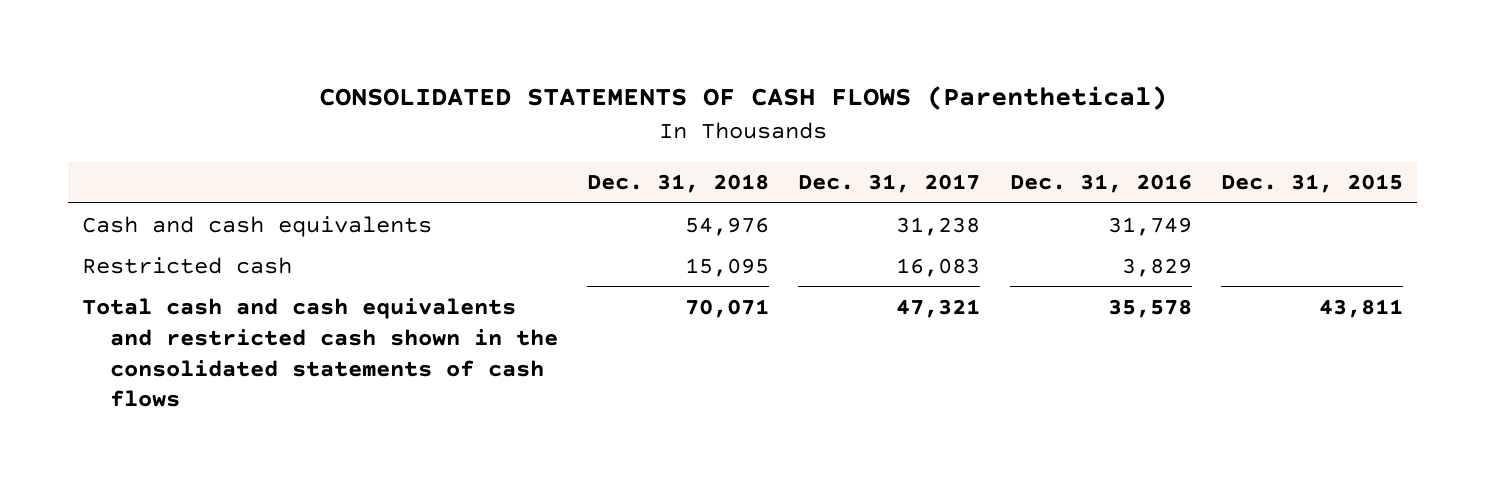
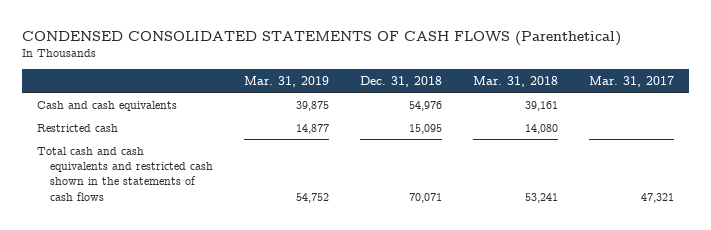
[318,86,1167,111] CONSOLIDATED STATEMENTS OF CASH FLOWS (Parenthetical) -> [21,30,621,46] CONDENSED CONSOLIDATED STATEMENTS OF CASH FLOWS (Parenthetical)
[798,174,981,194] Dec. 31, 2017 -> none
[1009,174,1192,194] Dec. 31, 2016 -> none
[1220,174,1403,194] Dec. 31, 2015 -> none
none -> [244,75,330,87] Mar. 31, 2019
none -> [473,75,559,87] Mar. 31, 2018
none -> [589,75,675,87] Mar. 31, 2017
[82,297,558,408] Total cash and cash equivalents and restricted cash shown in the consolidated statements of cash flows -> [37,146,214,201] Total cash and cash equivalents and restricted cash shown in the statements of cash flows

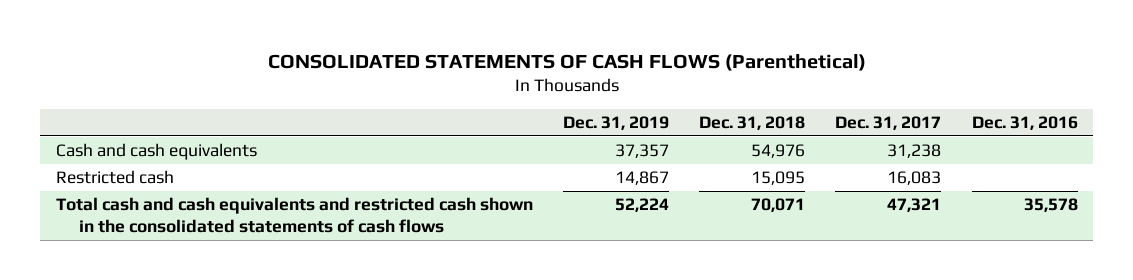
[21,30,621,46] CONDENSED CONSOLIDATED STATEMENTS OF CASH FLOWS (Parenthetical) -> [267,53,866,71] CONSOLIDATED STATEMENTS OF CASH FLOWS (Parenthetical)
[244,75,330,87] Mar. 31, 2019 -> none
[473,75,559,87] Mar. 31, 2018 -> none
[589,75,675,87] Mar. 31, 2017 -> none
none -> [562,116,669,131] Dec. 31, 2019
none -> [835,116,942,131] Dec. 31, 2017
none -> [971,116,1078,131] Dec. 31, 2016
[37,146,214,201] Total cash and cash equivalents and restricted cash shown in the statements of cash flows -> [55,197,533,233] Total cash and cash equivalents and restricted cash shown in the consolidated statements of cash flows

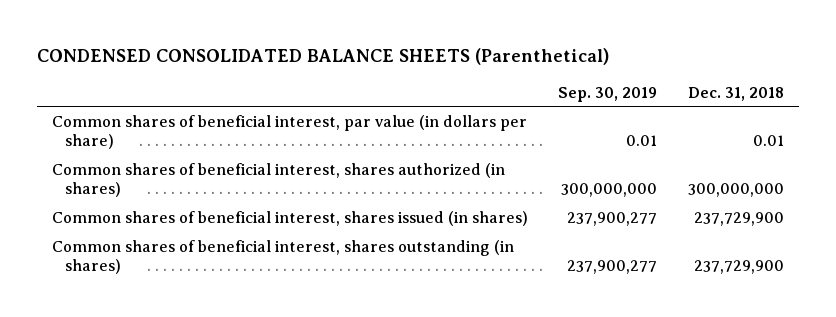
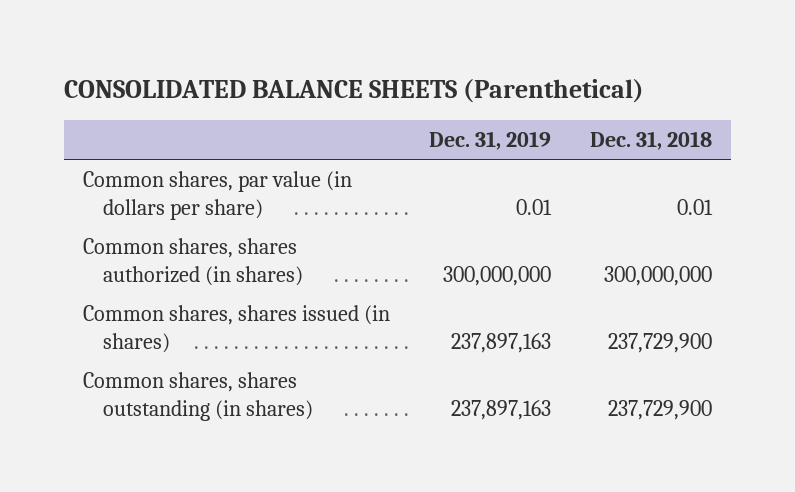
[37,47,610,65] CONDENSED CONSOLIDATED BALANCE SHEETS (Parenthetical) -> [63,78,644,103] CONSOLIDATED BALANCE SHEETS (Parenthetical)
[558,86,658,102] Sep. 30, 2019 -> none
none -> [428,131,551,151] Dec. 31, 2019
[52,114,528,149] Common shares of beneficial interest, par value (in dollars per share) -> [82,171,352,220] Common shares, par value (in dollars per share)
[52,162,506,197] Common shares of beneficial interest, shares authorized (in shares) -> [82,238,303,286] Common shares, shares authorized (in shares)
[52,210,529,226] Common shares of beneficial interest, shares issued (in shares) -> [82,305,390,353] Common shares, shares issued (in shares)
[52,239,515,274] Common shares of beneficial interest, shares outstanding (in shares) -> [82,372,313,421] Common shares, shares outstanding (in shares)

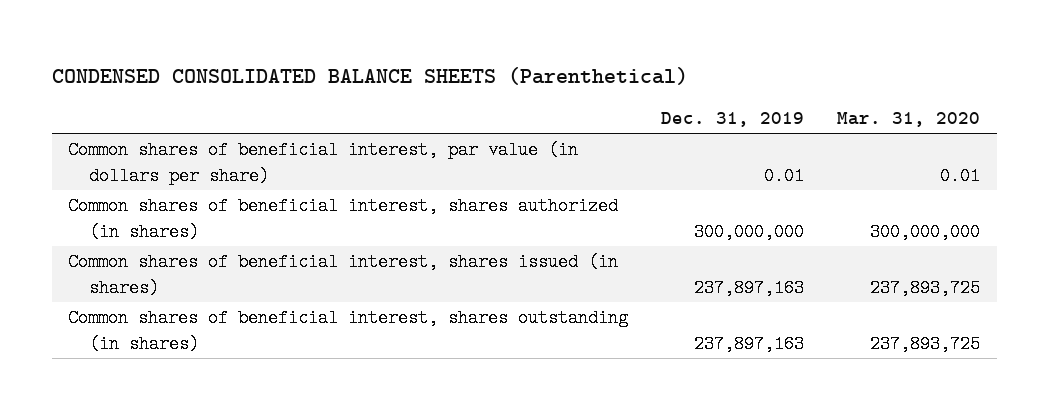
[63,78,644,103] CONSOLIDATED BALANCE SHEETS (Parenthetical) -> [51,66,688,85] CONDENSED CONSOLIDATED BALANCE SHEETS (Parenthetical)
[589,131,712,151] Dec. 31, 2018 -> none
none -> [837,111,981,127] Mar. 31, 2020
[82,171,352,220] Common shares, par value (in dollars per share) -> [68,141,579,185] Common shares of beneficial interest, par value (in dollars per share)
[82,238,303,286] Common shares, shares authorized (in shares) -> [68,197,619,241] Common shares of beneficial interest, shares authorized (in shares)
[82,305,390,353] Common shares, shares issued (in shares) -> [68,253,619,297] Common shares of beneficial interest, shares issued (in shares)
[82,372,313,421] Common shares, shares outstanding (in shares) -> [68,309,629,353] Common shares of beneficial interest, shares outstanding (in shares)

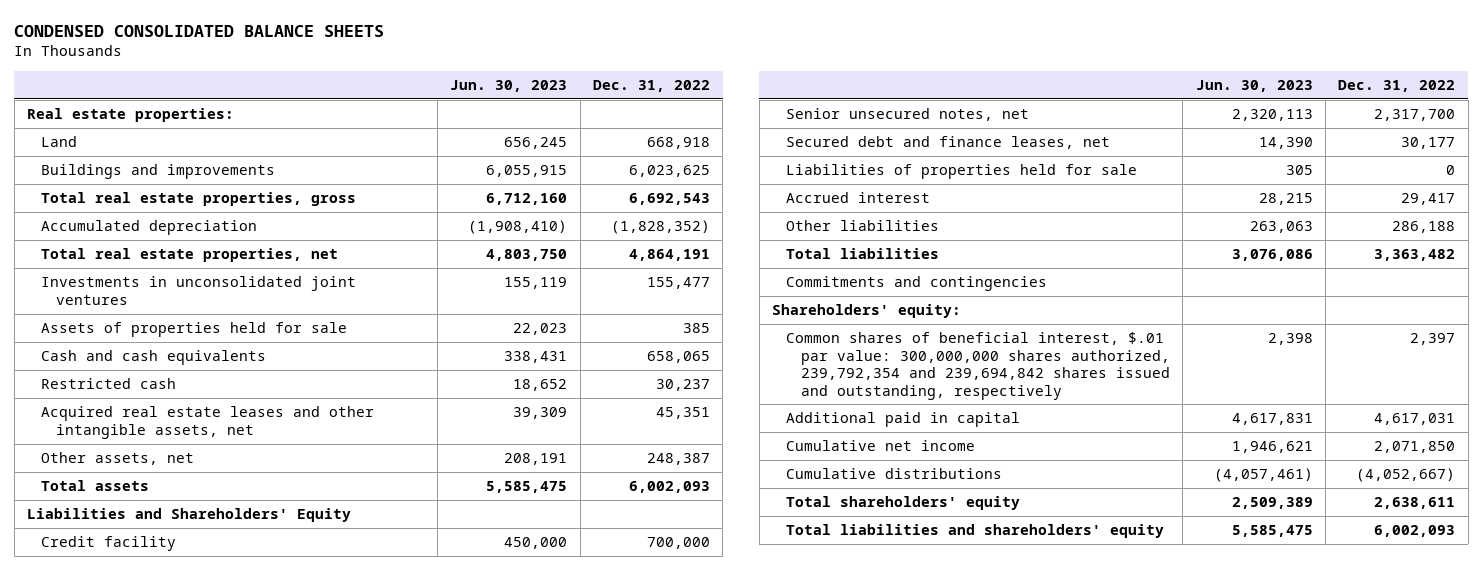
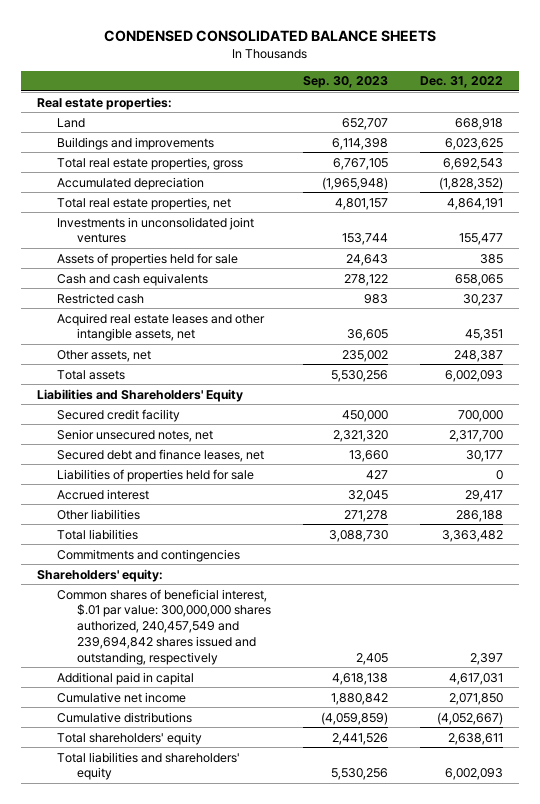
[450,80,568,93] Jun. 30, 2023 -> none
none -> [302,76,388,89] Sep. 30, 2023
[41,536,177,552] Credit facility -> [56,408,180,422] Secured credit facility
[786,332,1170,400] Common shares of beneficial interest, $.01 par value: 300,000,000 shares authorized, 239,792,354 and 239,694,842 shares issued and outstanding, respectively -> [56,588,271,665] Common shares of beneficial interest, $.01 par value: 300,000,000 shares authorized, 240,457,549 and 239,694,842 shares issued and outstanding, respectively

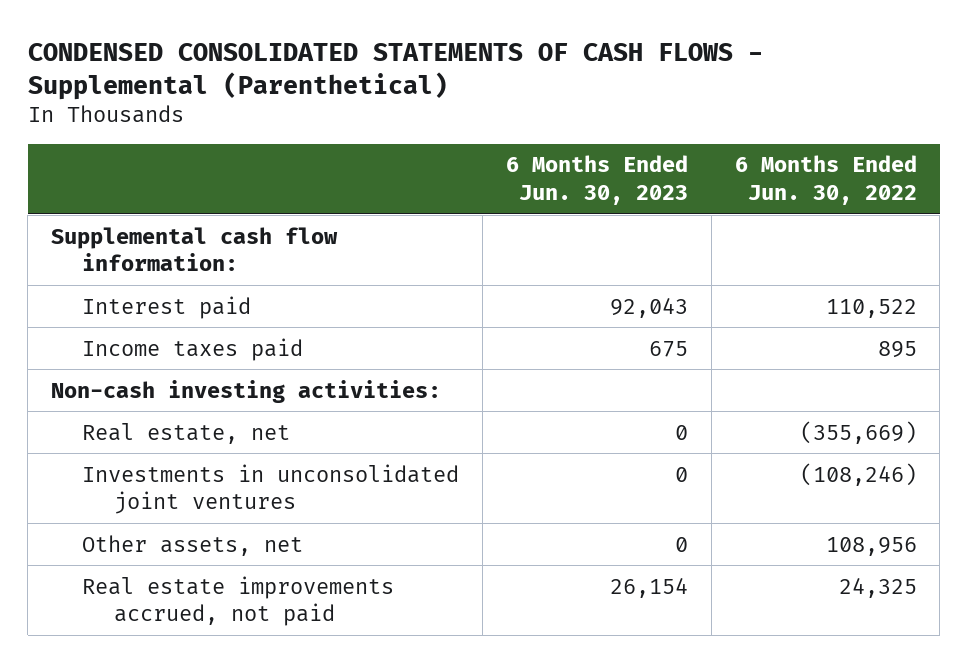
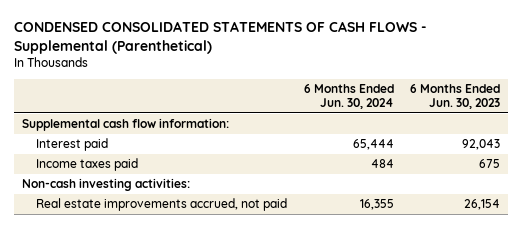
[734,155,917,206] 6 Months Ended Jun. 30, 2022 -> none
none -> [303,84,394,110] 6 Months Ended Jun. 30, 2024
[82,422,291,444] Real estate, net -> none
[82,463,460,515] Investments in unconsolidated joint ventures -> none
[82,534,304,556] Other assets, net -> none

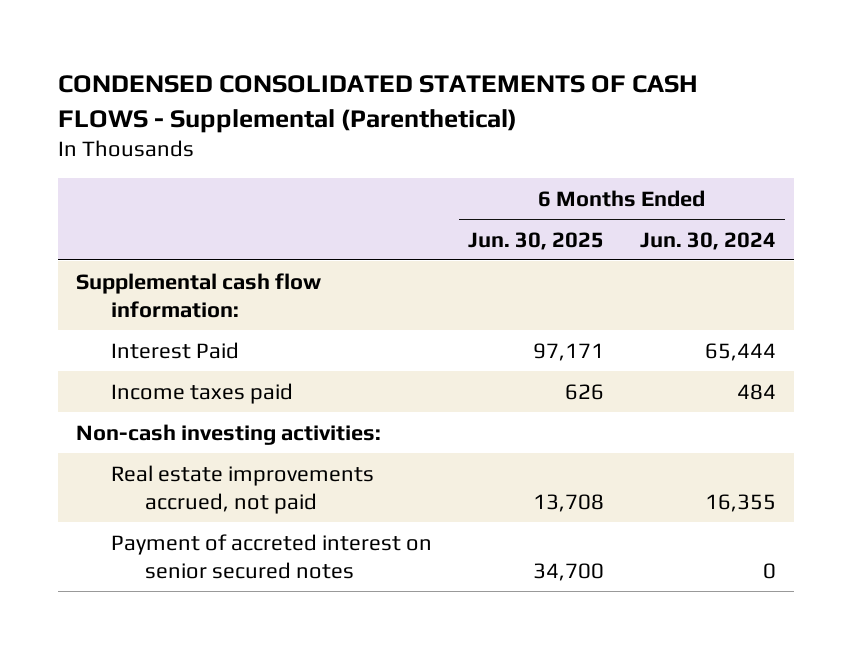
[410,84,501,110] 6 Months Ended Jun. 30, 2023 -> none
none -> [467,231,604,250] Jun. 30, 2025
[36,138,109,152] Interest paid -> [110,341,239,359] Interest Paid
none -> [110,533,432,580] Payment of accreted interest on senior secured notes

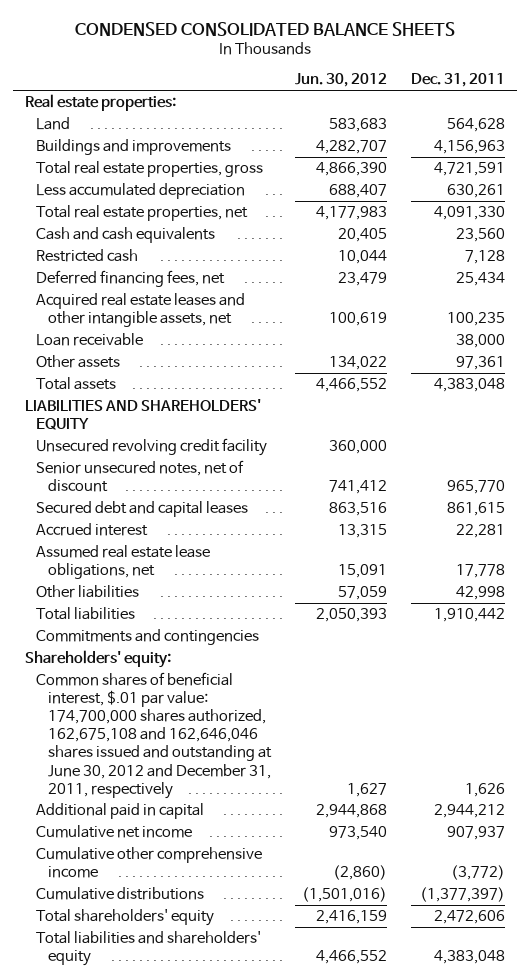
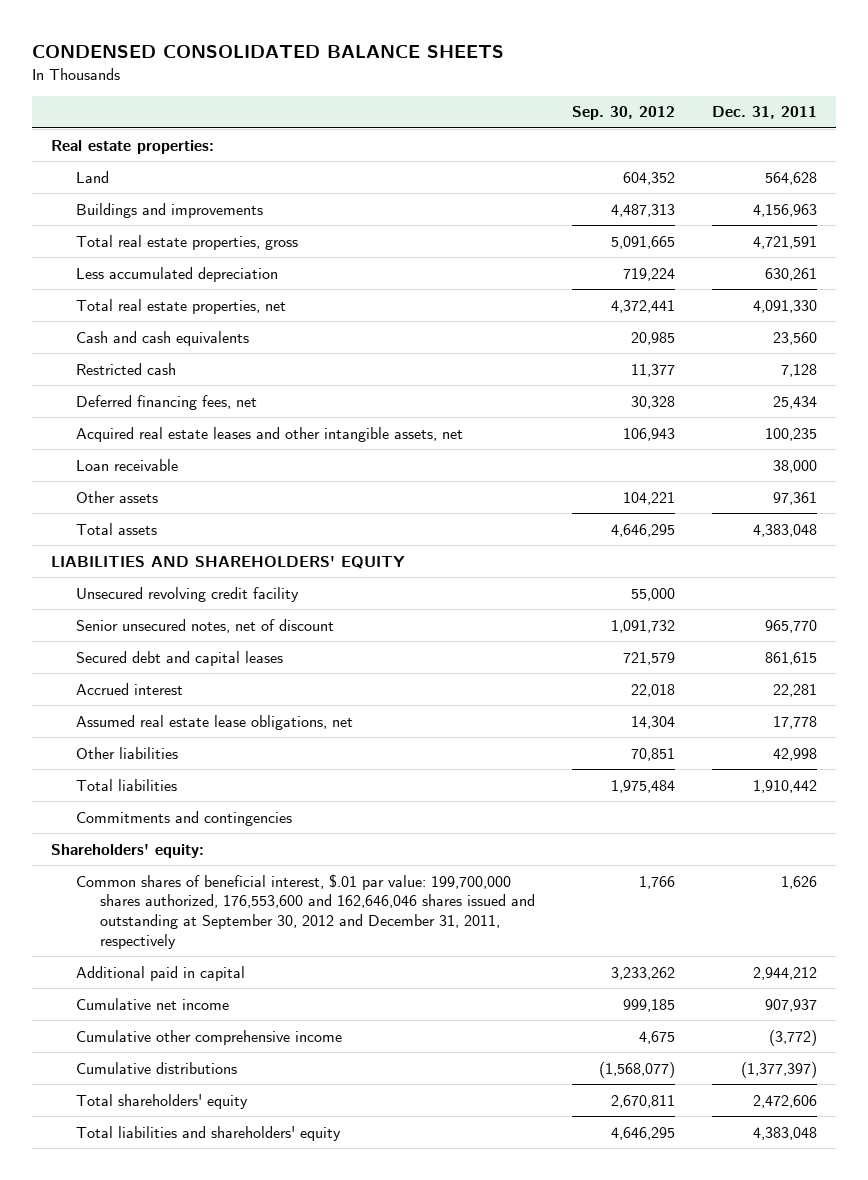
[294,73,387,88] Jun. 30, 2012 -> none
none -> [572,106,676,121] Sep. 30, 2012
[36,672,272,799] Common shares of beneficial interest, $.01 par value: 174,700,000 shares authorized, 162,675,108 and 162,646,046 shares issued and outstanding at June 30, 2012 and December 31, 2011, respectively -> [75,873,536,949] Common shares of beneficial interest, $.01 par value: 199,700,000 shares authorized, 176,553,600 and 162,646,046 shares issued and outstanding at September 30, 2012 and December 31, 2011, respectively

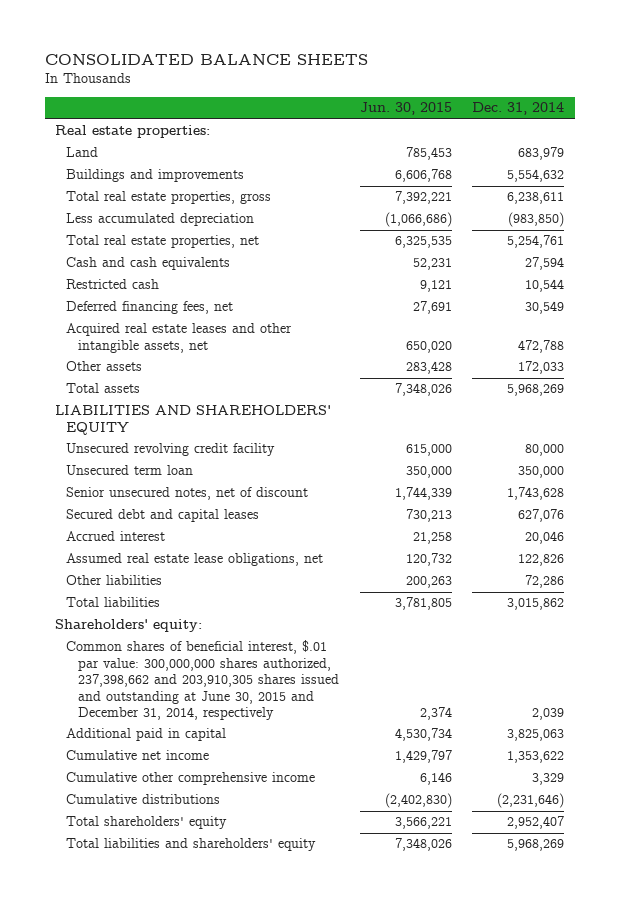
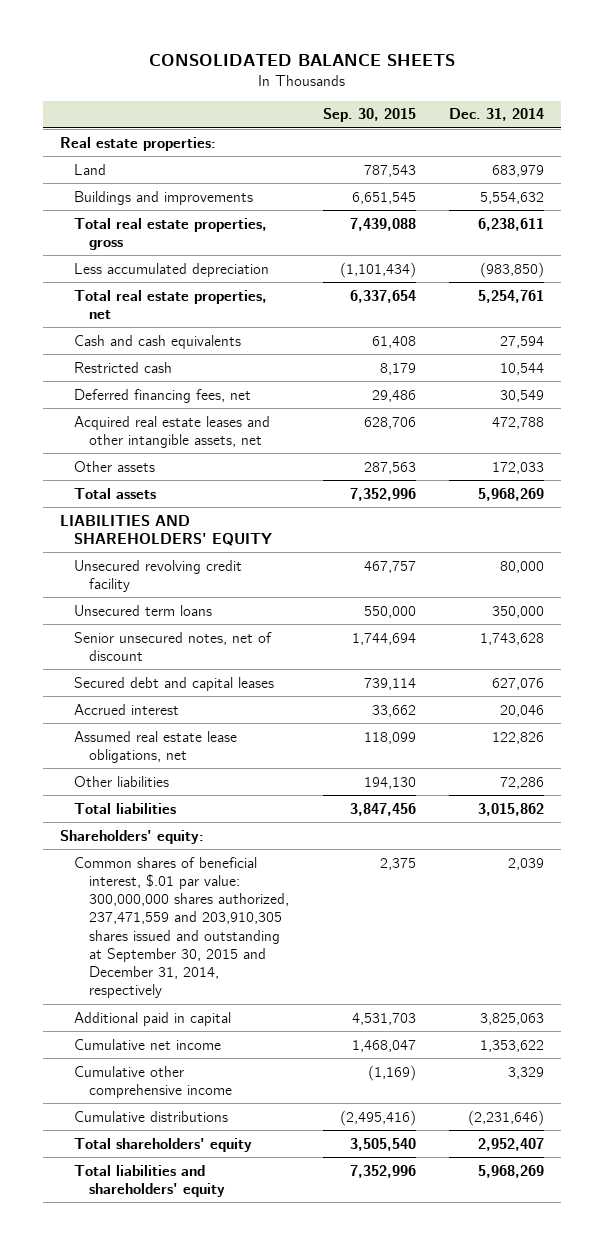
[359,102,452,116] Jun. 30, 2015 -> none
none -> [322,108,416,123] Sep. 30, 2015
[66,465,194,476] Unsecured term loan -> [74,604,213,616] Unsecured term loans
[66,640,340,720] Common shares of beneficial interest, $.01 par value: 300,000,000 shares authorized, 237,398,662 and 203,910,305 shares issued and outstanding at June 30, 2015 and December 31, 2014, respectively -> [74,856,289,999] Common shares of beneficial interest, $.01 par value: 300,000,000 shares authorized, 237,471,559 and 203,910,305 shares issued and outstanding at September 30, 2015 and December 31, 2014, respectively

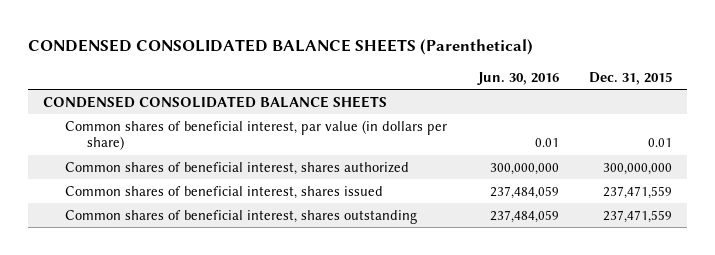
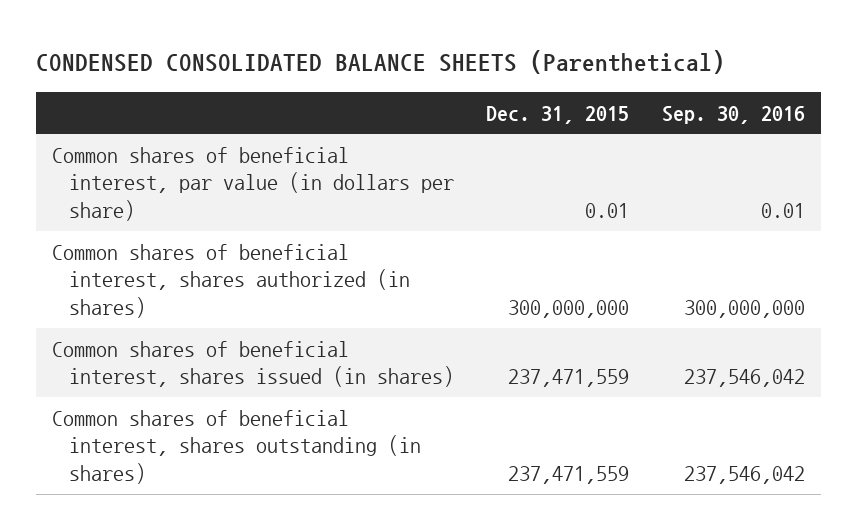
[476,72,559,86] Jun. 30, 2016 -> none
none -> [662,105,806,124] Sep. 30, 2016
[43,95,388,108] CONDENSED CONSOLIDATED BALANCE SHEETS -> none
[65,161,410,175] Common shares of beneficial interest, shares authorized -> [52,243,410,319] Common shares of beneficial interest, shares authorized (in shares)
[65,185,384,199] Common shares of beneficial interest, shares issued -> [52,340,454,388] Common shares of beneficial interest, shares issued (in shares)
[65,209,418,224] Common shares of beneficial interest, shares outstanding -> [52,409,421,485] Common shares of beneficial interest, shares outstanding (in shares)

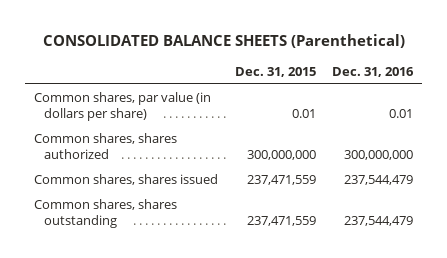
[36,49,726,74] CONDENSED CONSOLIDATED BALANCE SHEETS (Parenthetical) -> [42,33,405,48] CONSOLIDATED BALANCE SHEETS (Parenthetical)
[662,105,806,124] Sep. 30, 2016 -> none
none -> [332,66,415,77] Dec. 31, 2016
[52,146,454,222] Common shares of beneficial interest, par value (in dollars per share) -> [33,92,211,121] Common shares, par value (in dollars per share)
[52,243,410,319] Common shares of beneficial interest, shares authorized (in shares) -> [33,133,177,159] Common shares, shares authorized
[52,340,454,388] Common shares of beneficial interest, shares issued (in shares) -> [33,174,218,186] Common shares, shares issued
[52,409,421,485] Common shares of beneficial interest, shares outstanding (in shares) -> [33,199,177,228] Common shares, shares outstanding

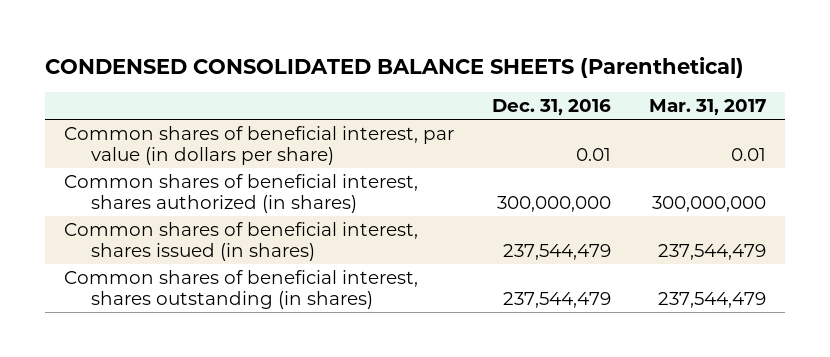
[42,33,405,48] CONSOLIDATED BALANCE SHEETS (Parenthetical) -> [45,56,745,78] CONDENSED CONSOLIDATED BALANCE SHEETS (Parenthetical)
[234,66,316,77] Dec. 31, 2015 -> none
none -> [648,98,766,115] Mar. 31, 2017
[33,92,211,121] Common shares, par value (in dollars per share) -> [64,125,455,166] Common shares of beneficial interest, par value (in dollars per share)
[33,133,177,159] Common shares, shares authorized -> [64,173,419,214] Common shares of beneficial interest, shares authorized (in shares)
[33,174,218,186] Common shares, shares issued -> [64,221,419,262] Common shares of beneficial interest, shares issued (in shares)
[33,199,177,228] Common shares, shares outstanding -> [64,269,419,310] Common shares of beneficial interest, shares outstanding (in shares)

